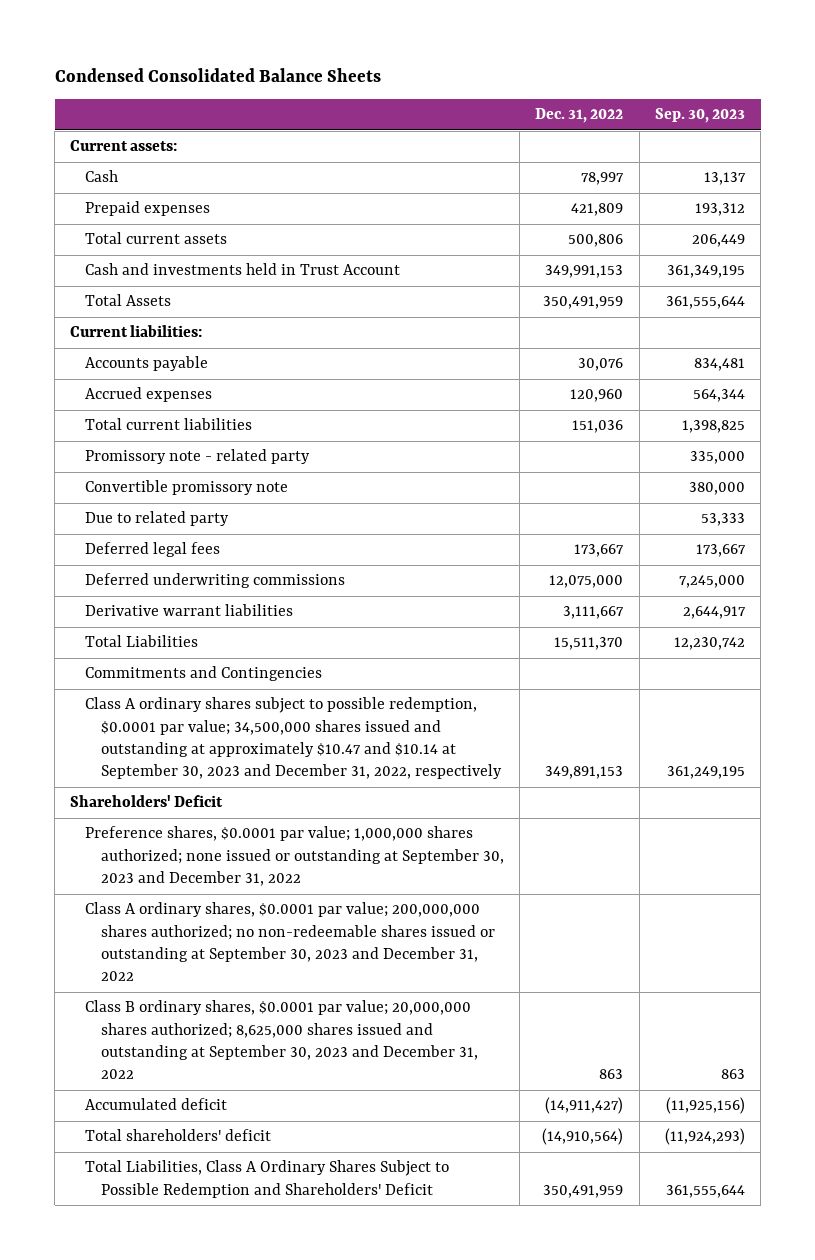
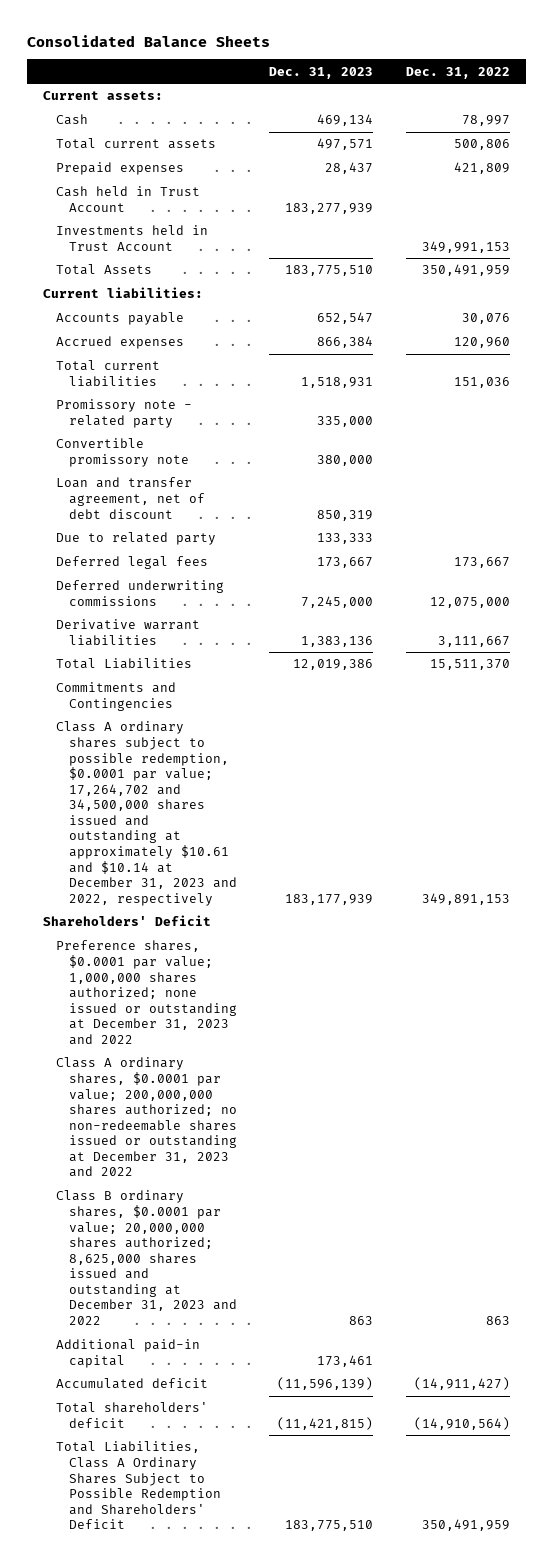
[54,67,381,82] Condensed Consolidated Balance Sheets -> [26,34,270,47] Consolidated Balance Sheets
[654,108,745,124] Sep. 30, 2023 -> none
none -> [269,66,374,79] Dec. 31, 2023
[85,201,211,217] Prepaid expenses -> [56,162,185,176] Prepaid expenses
none -> [56,186,201,212] Cash held in Trust Account
[85,263,401,276] Cash and investments held in Trust Account -> [56,225,209,251] Investments held in Trust Account
none -> [56,477,206,519] Loan and transfer agreement, net of debt discount
[85,697,502,780] Class A ordinary shares subject to possible redemption, $0.0001 par value; 34,500,000 shares issued and outstanding at approximately $10.47 and $10.14 at September 30, 2023 and December 31, 2022, respectively -> [56,721,238,906] Class A ordinary shares subject to possible redemption, $0.0001 par value; 17,264,702 and 34,500,000 shares issued and outstanding at approximately $10.61 and $10.14 at December 31, 2023 and 2022, respectively
[85,826,504,887] Preference shares, $0.0001 par value; 1,000,000 shares authorized; none issued or outstanding at September 30, 2023 and December 31, 2022 -> [56,940,238,1045] Preference shares, $0.0001 par value; 1,000,000 shares authorized; none issued or outstanding at December 31, 2023 and 2022
[85,902,495,982] Class A ordinary shares, $0.0001 par value; 200,000,000 shares authorized; no non-redeemable shares issued or outstanding at September 30, 2023 and December 31, 2022 -> [56,1057,238,1178] Class A ordinary shares, $0.0001 par value; 200,000,000 shares authorized; no non-redeemable shares issued or outstanding at December 31, 2023 and 2022
[85,1000,478,1080] Class B ordinary shares, $0.0001 par value; 20,000,000 shares authorized; 8,625,000 shares issued and outstanding at September 30, 2023 and December 31, 2022 -> [56,1190,238,1326] Class B ordinary shares, $0.0001 par value; 20,000,000 shares authorized; 8,625,000 shares issued and outstanding at December 31, 2023 and 2022
none -> [56,1339,201,1368] Additional paid-in capital

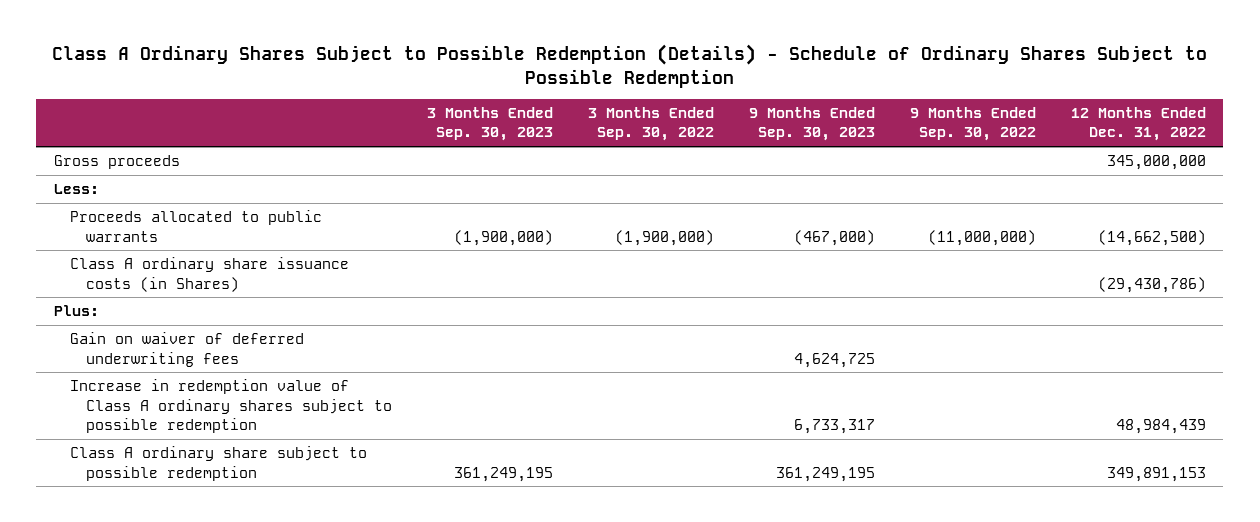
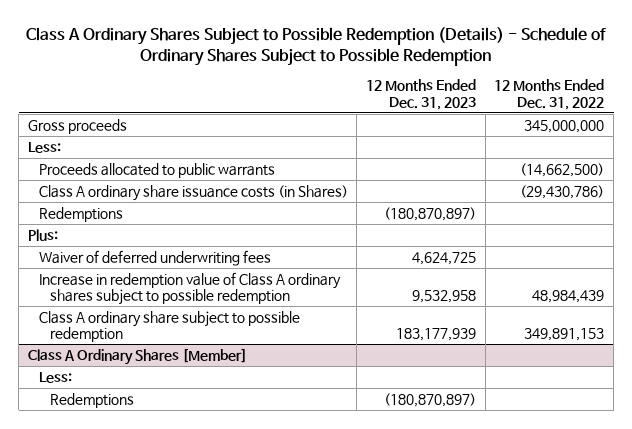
[426,107,553,142] 3 Months Ended Sep. 30, 2023 -> none
[587,107,714,142] 3 Months Ended Sep. 30, 2022 -> none
[748,107,875,142] 9 Months Ended Sep. 30, 2023 -> none
[909,107,1036,142] 9 Months Ended Sep. 30, 2022 -> none
none -> [366,79,477,110] 12 Months Ended Dec. 31, 2023
none -> [38,206,123,222] Redemptions
[69,332,304,367] Gain on waiver of deferred underwriting fees -> [38,249,271,266] Waiver of deferred underwriting fees
none -> [27,347,247,365] Class A Ordinary Shares [Member]
none -> [38,371,72,383] Less:
none -> [49,392,134,408] Redemptions

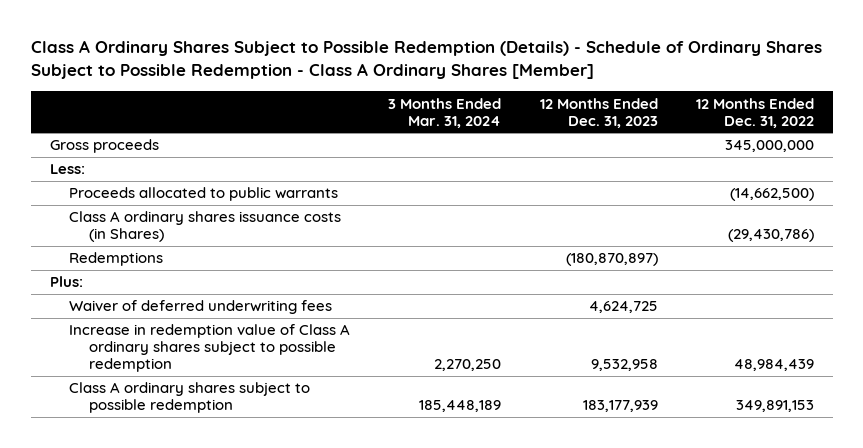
[26,26,607,66] Class A Ordinary Shares Subject to Possible Redemption (Details) - Schedule of Ordinary Shares Subject to Possible Redemption -> [30,40,822,80] Class A Ordinary Shares Subject to Possible Redemption (Details) - Schedule of Ordinary Shares Subject to Possible Redemption - Class A Ordinary Shares [Member]
none -> [388,97,502,128] 3 Months Ended Mar. 31, 2024
[38,184,348,201] Class A ordinary share issuance costs (in Shares) -> [69,211,342,243] Class A ordinary shares issuance costs (in Shares)
[27,347,247,365] Class A Ordinary Shares [Member] -> none
[38,371,72,383] Less: -> none
[49,392,134,408] Redemptions -> none
[38,310,300,343] Class A ordinary share subject to possible redemption -> [69,382,311,414] Class A ordinary shares subject to possible redemption

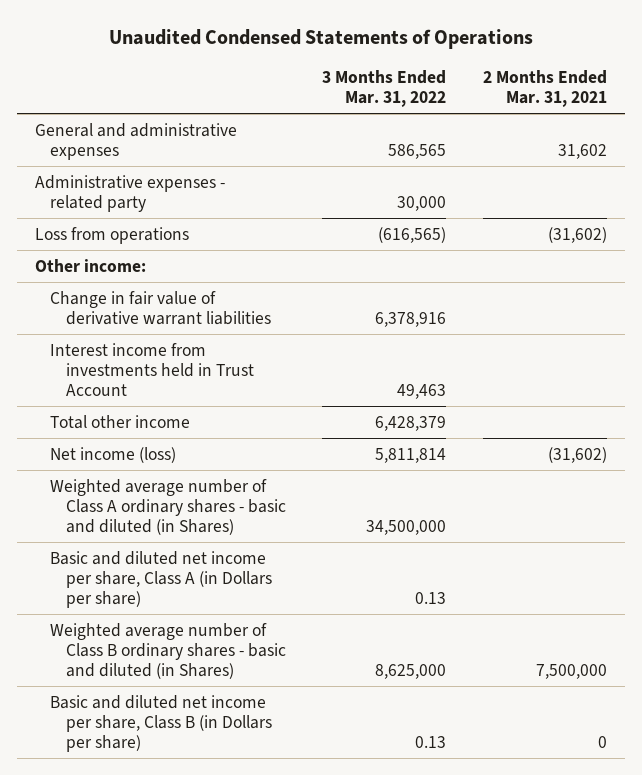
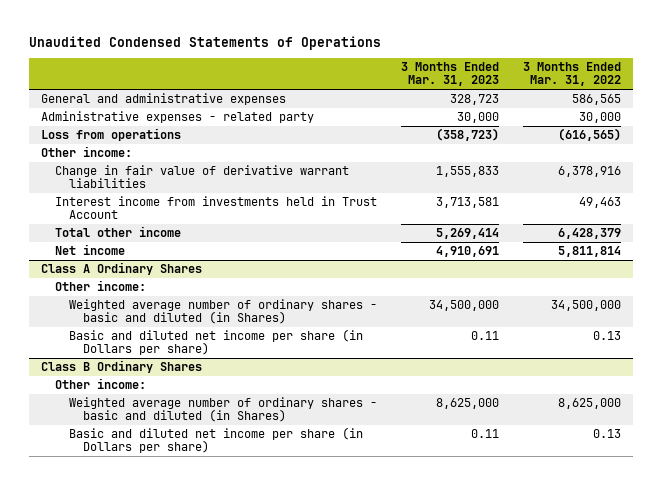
[482,69,607,108] 2 Months Ended Mar. 31, 2021 -> none
none -> [400,61,499,87] 3 Months Ended Mar. 31, 2023
[50,446,177,463] Net income (loss) -> [54,244,125,256] Net income
none -> [41,262,203,276] Class A Ordinary Shares
none -> [54,280,146,292] Other income:
[50,478,286,536] Weighted average number of Class A ordinary shares - basic and diluted (in Shares) -> [68,299,377,325] Weighted average number of ordinary shares - basic and diluted (in Shares)
[50,550,272,609] Basic and diluted net income per share, Class A (in Dollars per share) -> [68,329,363,356] Basic and diluted net income per share (in Dollars per share)
none -> [41,360,203,374] Class B Ordinary Shares
none -> [54,378,146,390] Other income:
[50,622,286,680] Weighted average number of Class B ordinary shares - basic and diluted (in Shares) -> [68,397,377,423] Weighted average number of ordinary shares - basic and diluted (in Shares)
[50,694,272,753] Basic and diluted net income per share, Class B (in Dollars per share) -> [68,427,363,454] Basic and diluted net income per share (in Dollars per share)

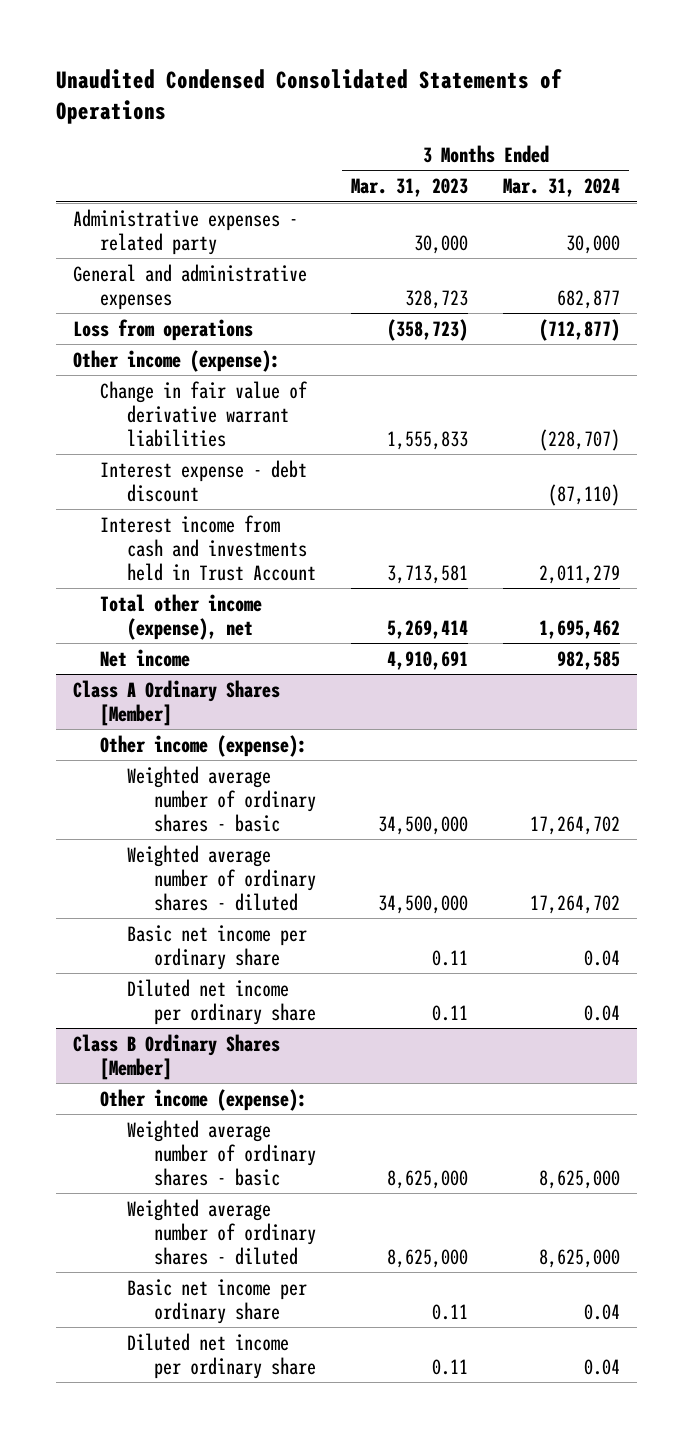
[29,35,382,50] Unaudited Condensed Statements of Operations -> [55,68,562,125] Unaudited Condensed Consolidated Statements of Operations
[523,61,622,87] 3 Months Ended Mar. 31, 2022 -> none
none -> [502,178,620,198] Mar. 31, 2024
[41,93,287,106] General and administrative expenses -> [73,263,308,310] General and administrative expenses
[41,146,133,158] Other income: -> [73,349,281,372] Other income (expense):
none -> [100,459,308,502] Interest expense - debt discount
[54,196,377,220] Interest income from investments held in Trust Account -> [100,514,317,581] Interest income from cash and investments held in Trust Account
[54,226,181,238] Total other income -> [100,593,263,640] Total other income (expense), net
[41,262,203,276] Class A Ordinary Shares -> [73,679,281,726] Class A Ordinary Shares [Member]
[54,280,146,292] Other income: -> [100,734,308,757] Other income (expense):
[68,299,377,325] Weighted average number of ordinary shares - basic and diluted (in Shares) -> [127,765,317,832] Weighted average number of ordinary shares - basic
none -> [127,844,317,911] Weighted average number of ordinary shares - diluted
[68,329,363,356] Basic and diluted net income per share (in Dollars per share) -> [127,924,308,970] Basic net income per ordinary share
none -> [127,978,317,1025] Diluted net income per ordinary share
[41,360,203,374] Class B Ordinary Shares -> [73,1033,281,1080] Class B Ordinary Shares [Member]
[54,378,146,390] Other income: -> [100,1088,308,1111] Other income (expense):
[68,397,377,423] Weighted average number of ordinary shares - basic and diluted (in Shares) -> [127,1119,317,1186] Weighted average number of ordinary shares - basic
none -> [127,1198,317,1265] Weighted average number of ordinary shares - diluted
[68,427,363,454] Basic and diluted net income per share (in Dollars per share) -> [127,1278,308,1324] Basic net income per ordinary share
none -> [127,1332,317,1379] Diluted net income per ordinary share

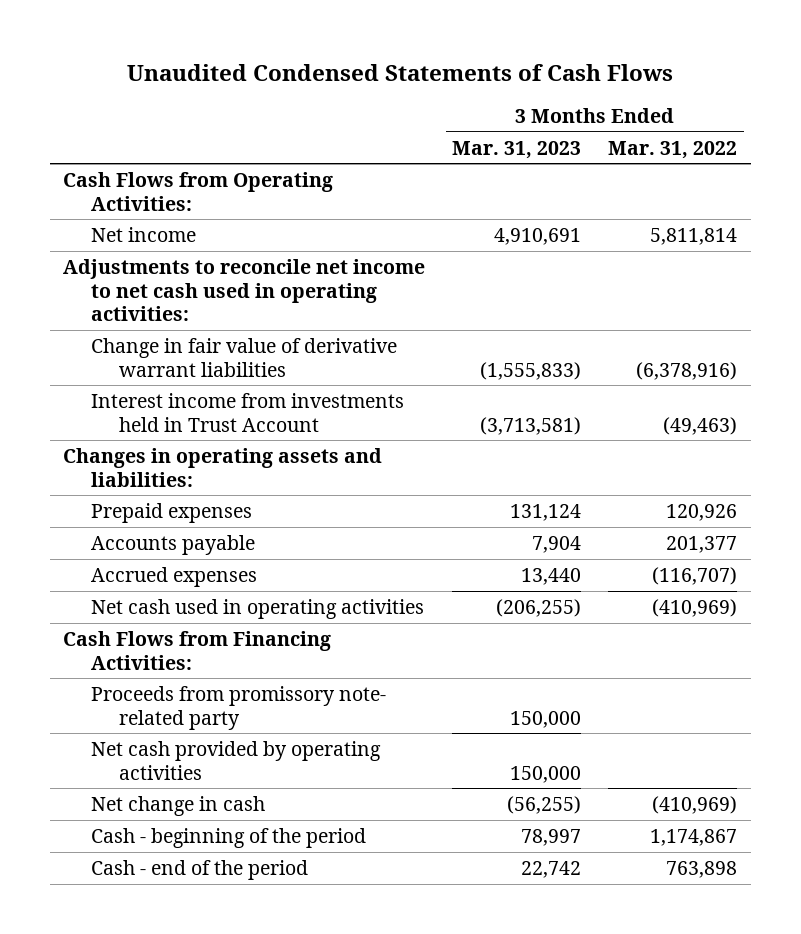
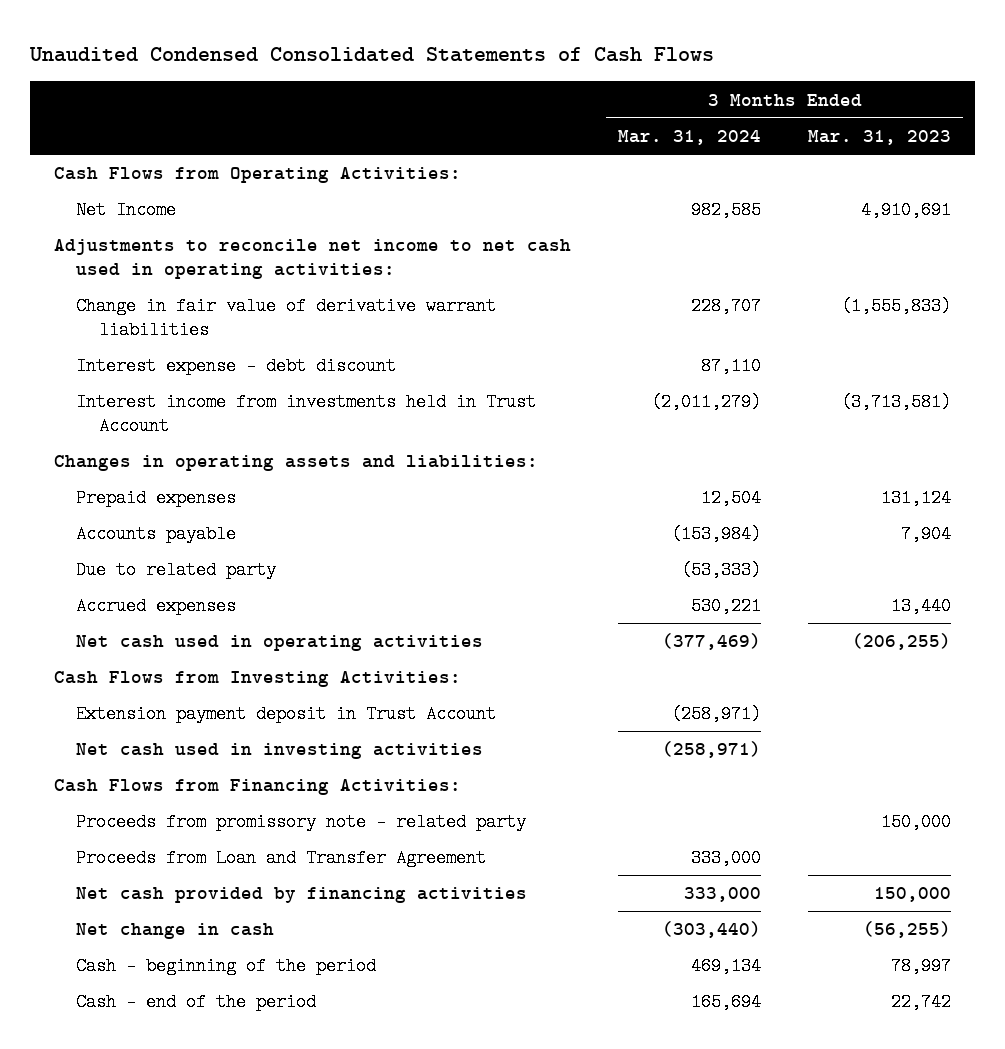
[127,63,674,81] Unaudited Condensed Statements of Cash Flows -> [28,47,714,63] Unaudited Condensed Consolidated Statements of Cash Flows
[608,140,738,159] Mar. 31, 2022 -> none
none -> [617,130,761,146] Mar. 31, 2024
[91,226,197,242] Net income -> [76,201,177,220] Net Income
none -> [76,357,397,376] Interest expense - debt discount
none -> [76,561,277,580] Due to related party
none -> [53,671,461,688] Cash Flows from Investing Activities:
none -> [76,705,497,724] Extension payment deposit in Trust Account
none -> [76,743,484,760] Net cash used in investing activities
[91,685,387,730] Proceeds from promissory note- related party -> [76,813,527,832] Proceeds from promissory note - related party
none -> [76,849,487,868] Proceeds from Loan and Transfer Agreement
[91,740,382,780] Net cash provided by operating activities -> [76,887,528,904] Net cash provided by financing activities

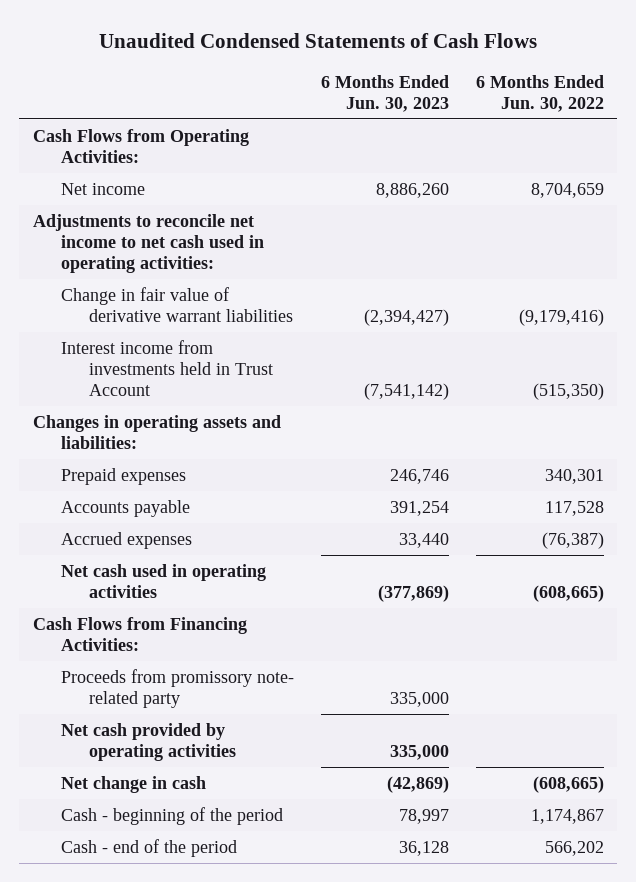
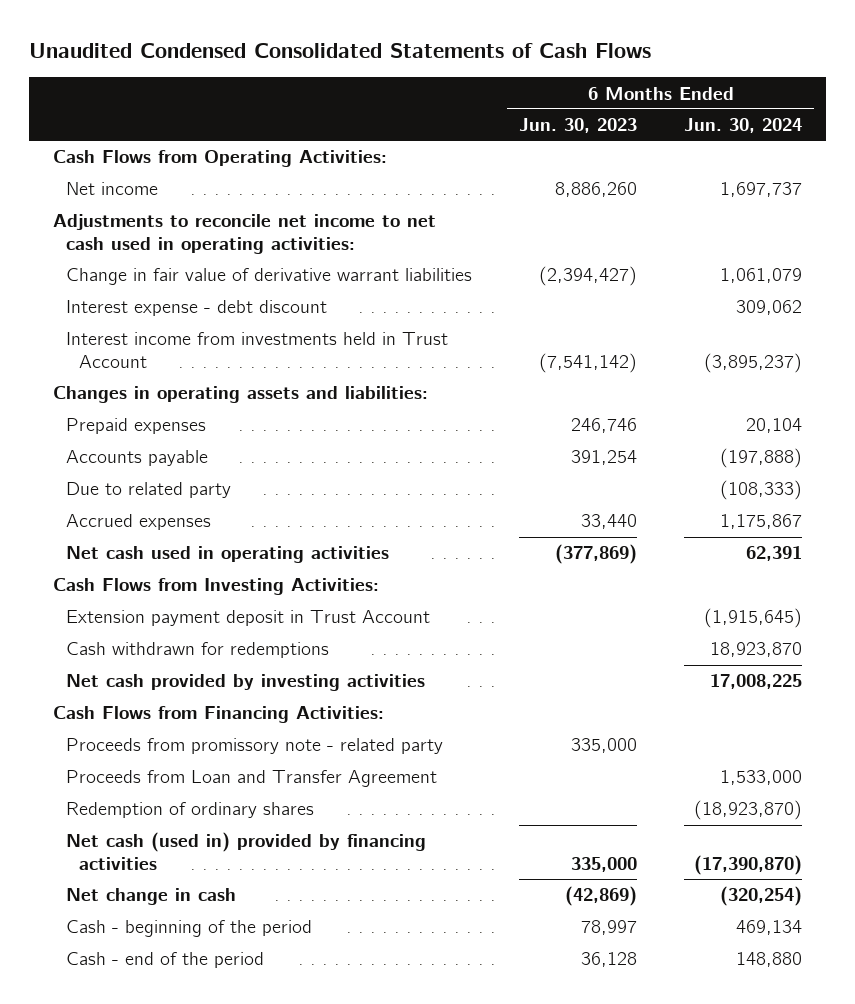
[99,32,538,48] Unaudited Condensed Statements of Cash Flows -> [29,43,652,59] Unaudited Condensed Consolidated Statements of Cash Flows
[475,74,604,112] 6 Months Ended Jun. 30, 2022 -> none
none -> [684,118,803,134] Jun. 30, 2024
none -> [66,300,328,317] Interest expense - debt discount
none -> [66,482,232,499] Due to related party
none -> [52,578,379,596] Cash Flows from Investing Activities:
none -> [66,610,431,627] Extension payment deposit in Trust Account
none -> [66,642,330,659] Cash withdrawn for redemptions
none -> [66,674,426,692] Net cash provided by investing activities
[60,668,294,709] Proceeds from promissory note- related party -> [66,738,444,755] Proceeds from promissory note - related party
none -> [66,770,438,788] Proceeds from Loan and Transfer Agreement
none -> [66,802,315,819] Redemption of ordinary shares
[60,722,237,762] Net cash provided by operating activities -> [66,832,427,870] Net cash (used in) provided by financing activities

